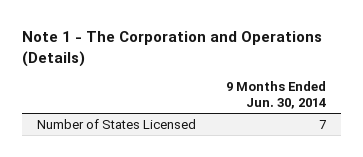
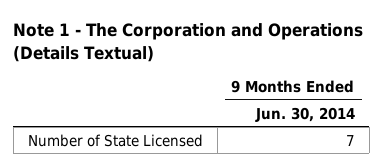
[21,31,322,67] Note 1 - The Corporation and Operations (Details) -> [13,23,364,62] Note 1 - The Corporation and Operations (Details Textual)
[36,119,196,130] Number of States Licensed -> [27,133,203,147] Number of State Licensed

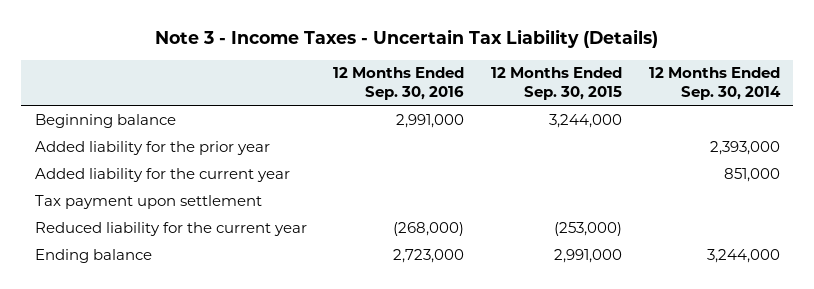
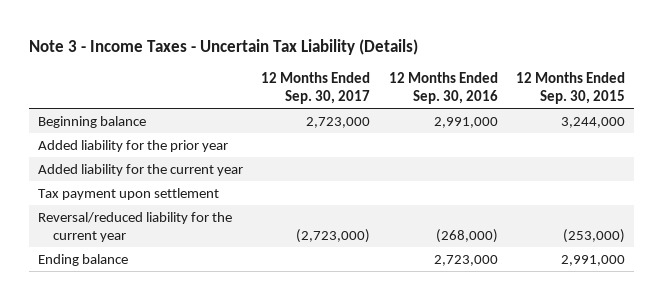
[648,67,781,101] 12 Months Ended Sep. 30, 2014 -> none
none -> [261,72,371,105] 12 Months Ended Sep. 30, 2017
[34,221,307,236] Reduced liability for the current year -> [37,211,232,242] Reversal/reduced liability for the current year

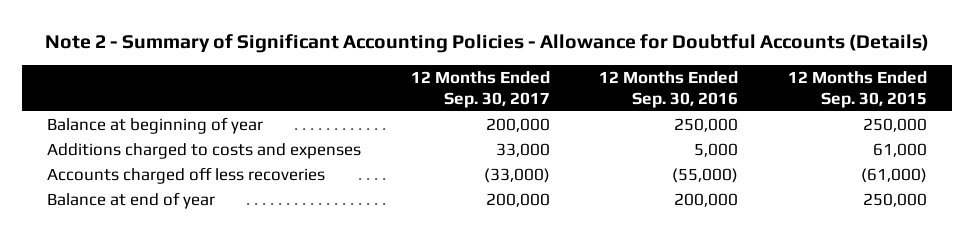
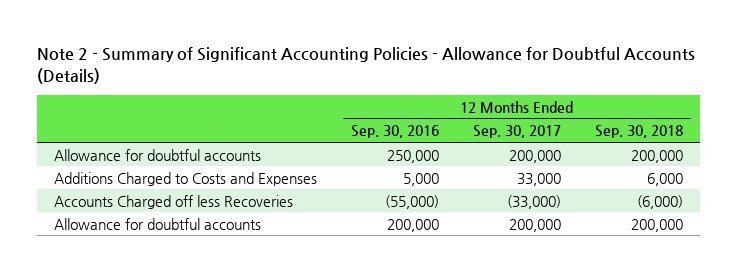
[788,71,928,108] 12 Months Ended Sep. 30, 2015 -> none
none -> [594,125,683,139] Sep. 30, 2018
[47,117,264,135] Balance at beginning of year -> [54,148,262,161] Allowance for doubtful accounts
[47,143,362,160] Additions charged to costs and expenses -> [54,171,318,186] Additions Charged to Costs and Expenses
[47,167,326,185] Accounts charged off less recoveries -> [54,194,294,209] Accounts Charged off less Recoveries
[47,192,216,210] Balance at end of year -> [54,217,262,230] Allowance for doubtful accounts

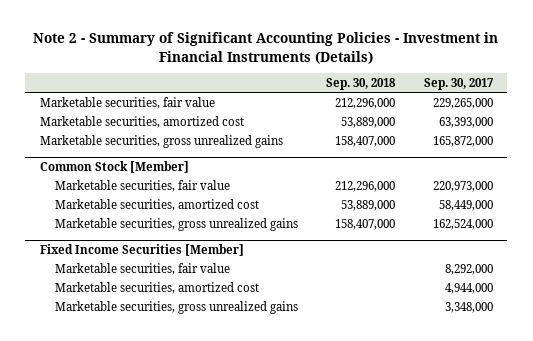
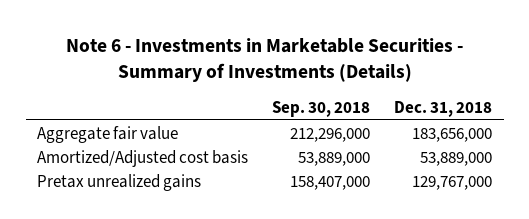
[33,32,499,64] Note 2 - Summary of Significant Accounting Policies - Investment in Financial Instruments (Details) -> [65,38,463,83] Note 6 - Investments in Marketable Securities - Summary of Investments (Details)
[424,77,495,90] Sep. 30, 2017 -> none
none -> [393,101,492,118] Dec. 31, 2018
[39,160,189,173] Common Stock [Member] -> none
[54,179,230,192] Marketable securities, fair value -> none
[54,198,259,211] Marketable securities, amortized cost -> none
[54,217,298,231] Marketable securities, gross unrealized gains -> none
[39,243,244,256] Fixed Income Securities [Member] -> none
[54,262,230,275] Marketable securities, fair value -> none
[54,281,259,294] Marketable securities, amortized cost -> none
[54,300,298,314] Marketable securities, gross unrealized gains -> none
[39,96,215,109] Marketable securities, fair value -> [37,125,179,143] Aggregate fair value
[39,115,244,128] Marketable securities, amortized cost -> [37,149,249,167] Amortized/Adjusted cost basis
[39,134,283,148] Marketable securities, gross unrealized gains -> [37,173,202,191] Pretax unrealized gains

